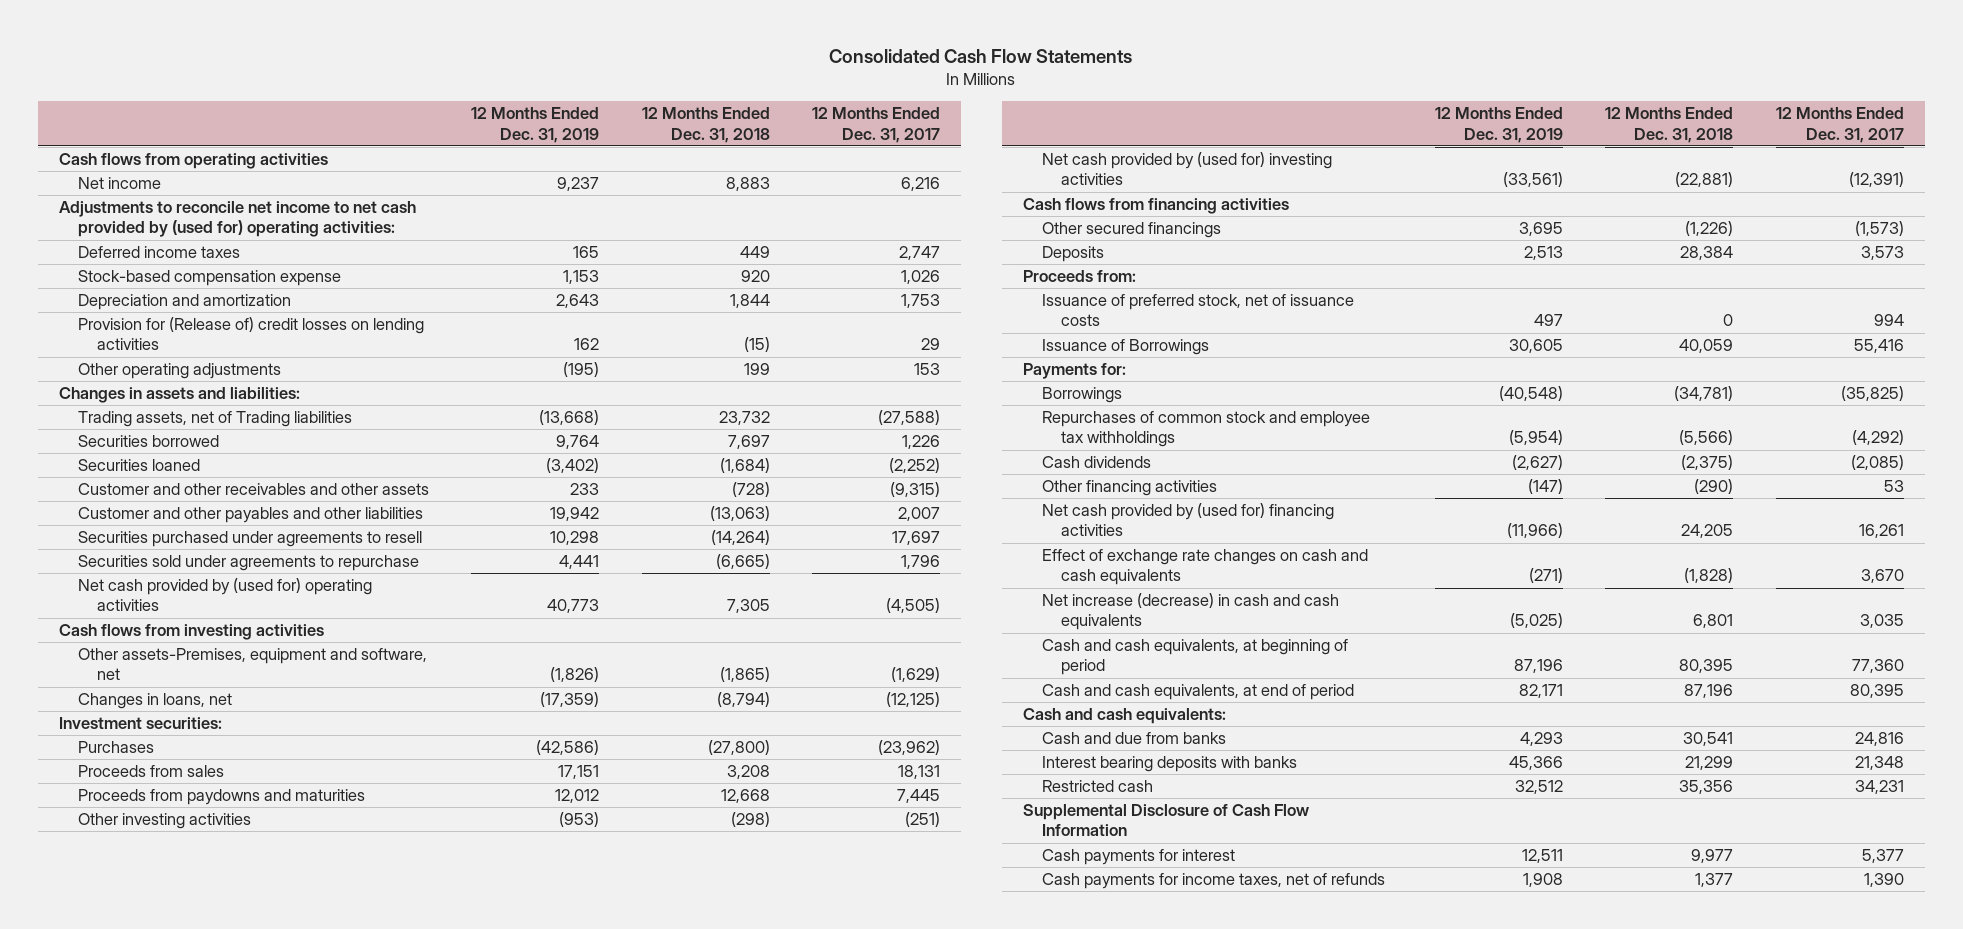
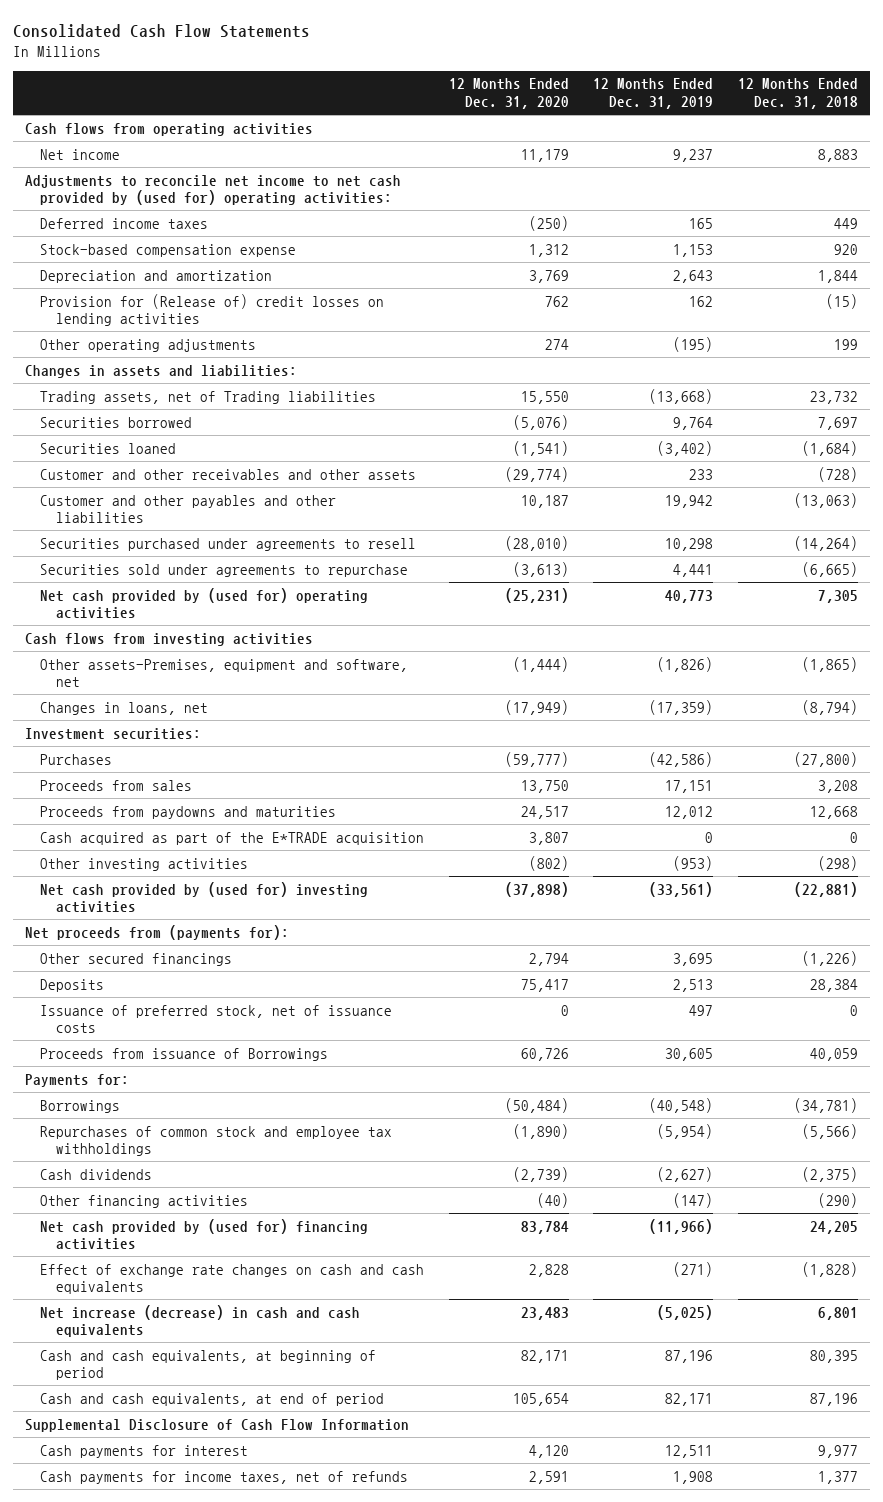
[811,107,940,143] 12 Months Ended Dec. 31, 2017 -> none
none -> [448,78,569,110] 12 Months Ended Dec. 31, 2020
none -> [40,831,425,845] Cash acquired as part of the E*TRADE acquisition
[1022,198,1289,215] Cash flows from financing activities -> none
none -> [25,924,290,940] Net proceeds from (payments for):
[1022,270,1136,283] Proceeds from: -> none
[1041,339,1209,356] Issuance of Borrowings -> [40,1047,329,1061] Proceeds from issuance of Borrowings
[1022,708,1226,725] Cash and cash equivalents: -> none
[1041,732,1226,745] Cash and due from banks -> none
[1041,756,1297,773] Interest bearing deposits with banks -> none
[1041,780,1153,793] Restricted cash -> none

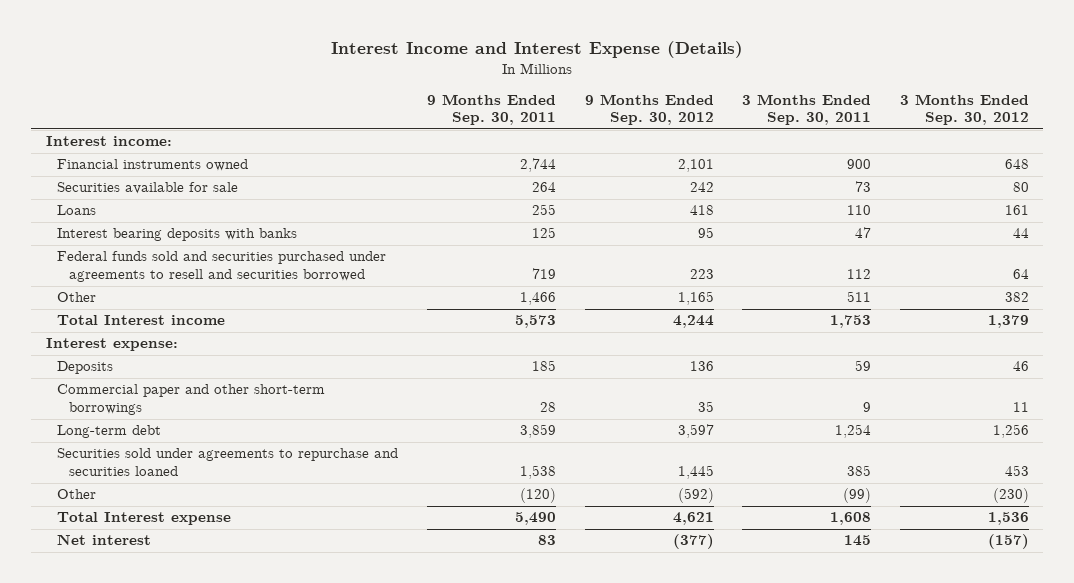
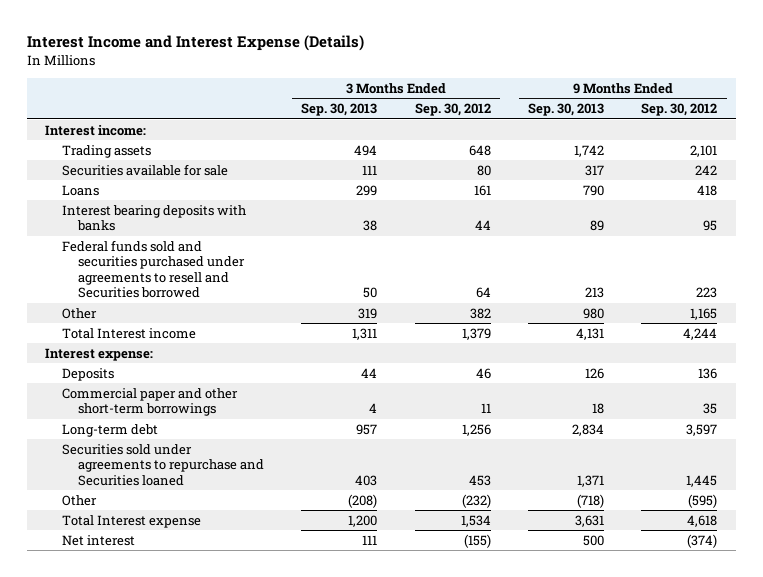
[426,93,556,126] 9 Months Ended Sep. 30, 2011 -> none
[742,93,872,126] 3 Months Ended Sep. 30, 2011 -> none
none -> [301,103,378,117] Sep. 30, 2013
none -> [528,103,605,117] Sep. 30, 2013
[57,159,249,172] Financial instruments owned -> [61,144,151,158] Trading assets
[57,251,387,283] Federal funds sold and securities purchased under agreements to resell and securities borrowed -> [61,239,246,298] Federal funds sold and securities purchased under agreements to resell and Securities borrowed
[57,448,399,477] Securities sold under agreements to repurchase and securities loaned -> [61,443,265,486] Securities sold under agreements to repurchase and Securities loaned
[677,488,714,504] (592) -> [688,493,718,508] (595)
[992,488,1029,504] (230) -> [461,493,491,508] (232)
[672,512,714,526] 4,621 -> [687,514,718,527] 4,618
[987,512,1029,526] 1,536 -> [460,514,491,527] 1,534
[672,534,714,550] (377) -> [687,533,718,548] (374)
[987,534,1029,550] (157) -> [463,533,491,548] (155)

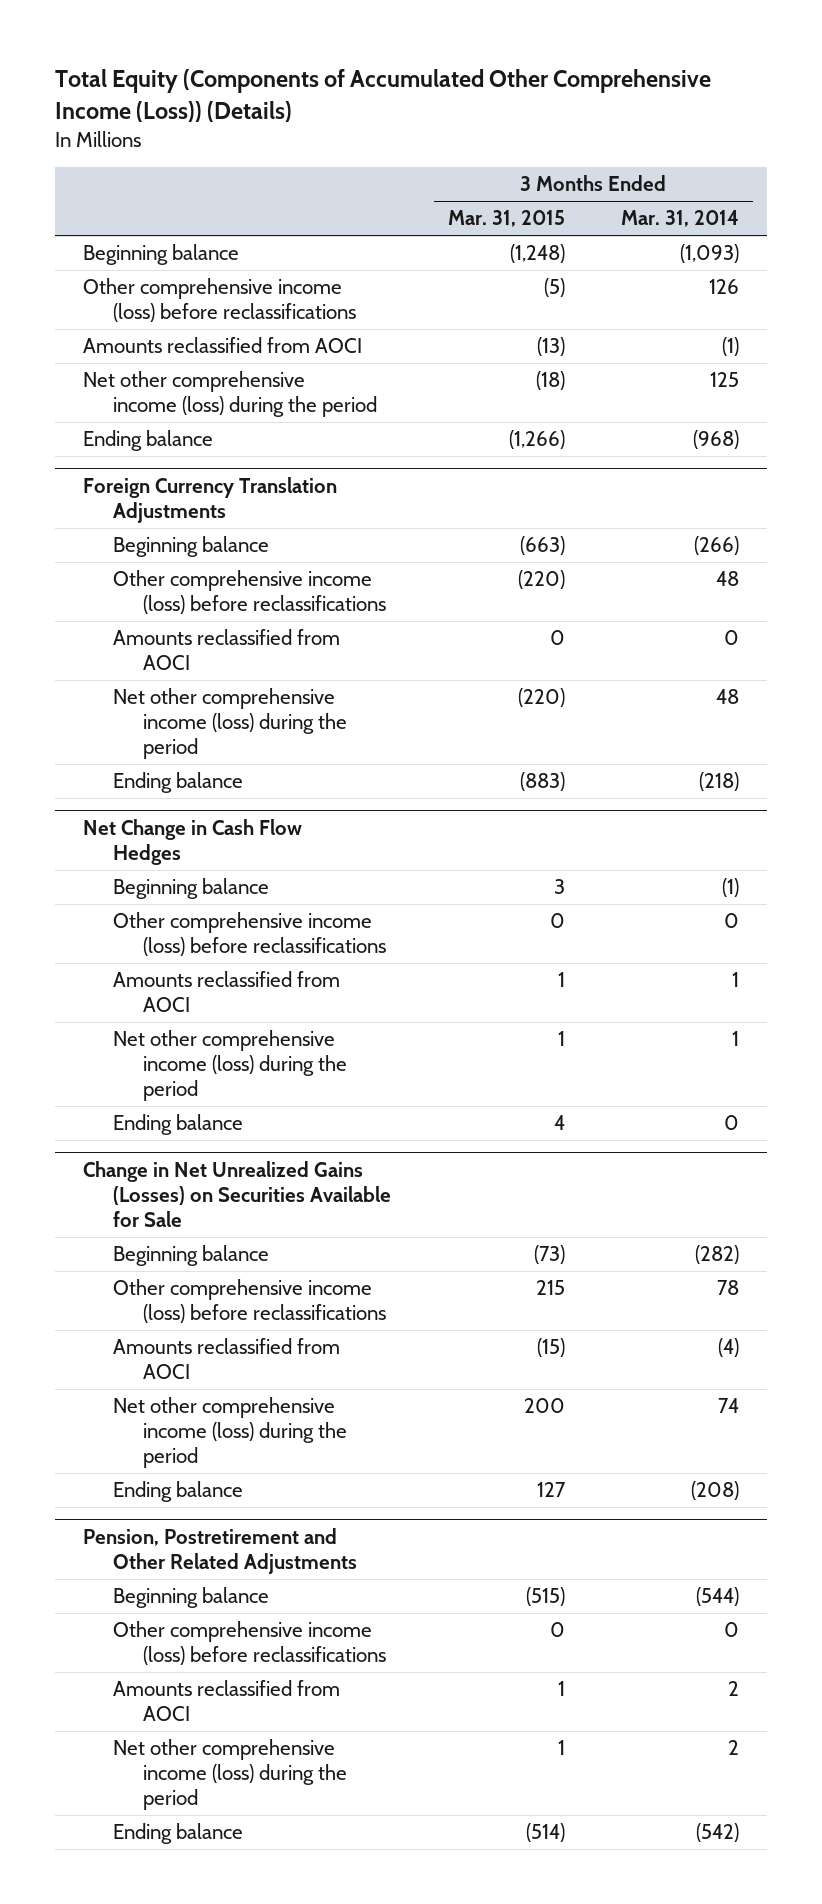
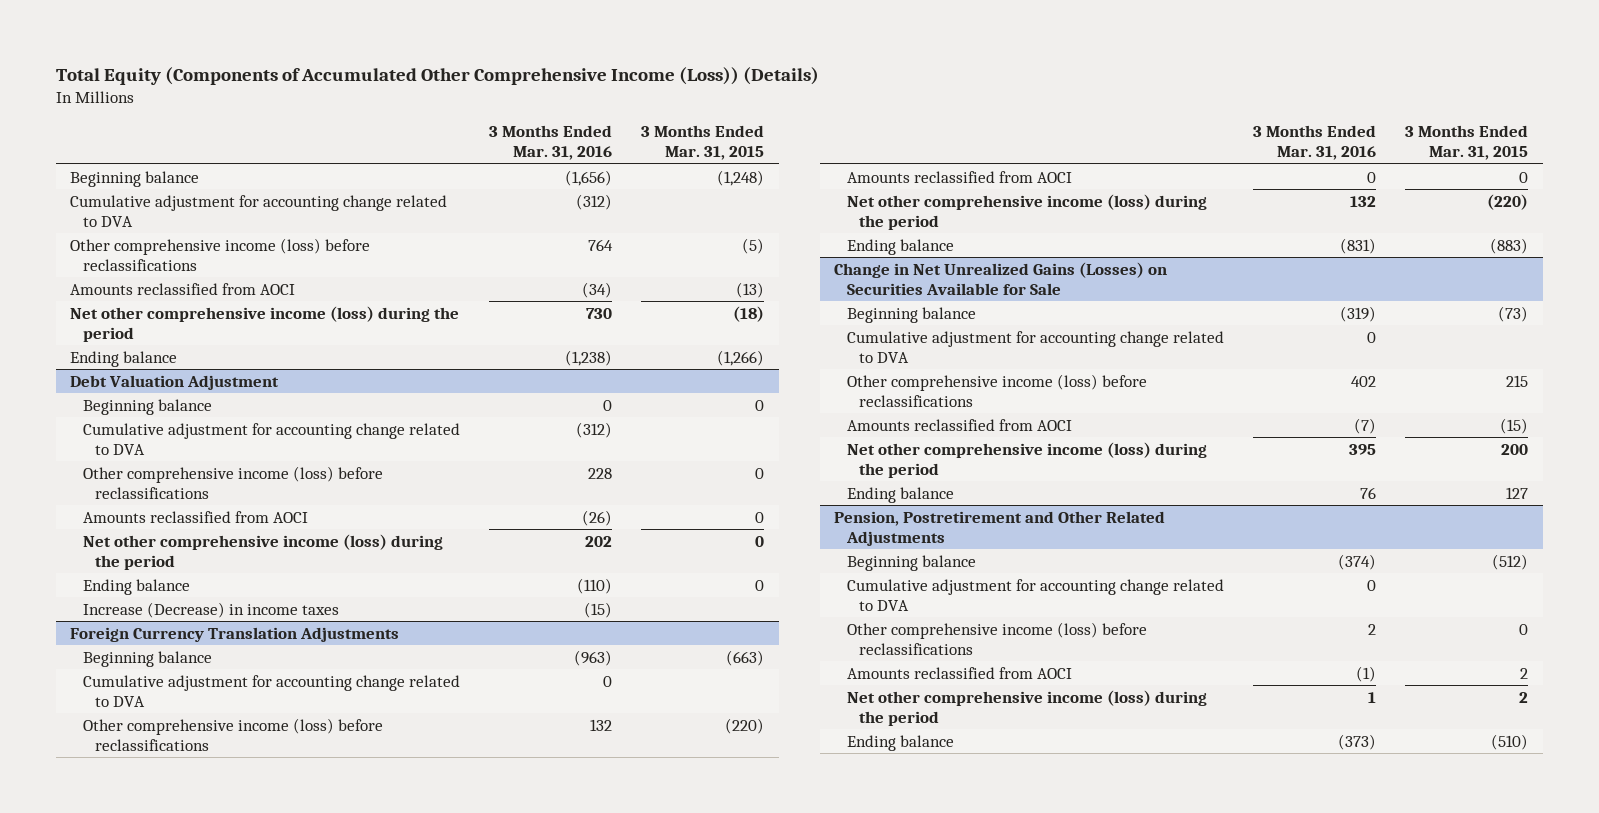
[620,210,739,228] Mar. 31, 2014 -> none
none -> [489,125,613,161] 3 Months Ended Mar. 31, 2016
none -> [70,194,448,227] Cumulative adjustment for accounting change related to DVA
none -> [70,374,280,390] Debt Valuation Adjustment
none -> [82,398,212,415] Beginning balance
none -> [82,422,460,455] Cumulative adjustment for accounting change related to DVA
none -> [82,465,383,499] Other comprehensive income (loss) before reclassifications
none -> [82,510,308,523] Amounts reclassified from AOCI
none -> [82,533,443,570] Net other comprehensive income (loss) during the period
none -> [82,578,190,595] Ending balance
none -> [82,601,339,618] Increase (Decrease) in income taxes
none -> [82,674,460,707] Cumulative adjustment for accounting change related to DVA
[83,818,303,865] Net Change in Cash Flow Hedges -> none
[113,878,270,900] Beginning balance -> none
[113,912,387,957] Other comprehensive income (loss) before reclassifications -> none
[113,971,341,1013] Amounts reclassified from AOCI -> none
[113,1030,348,1102] Net other comprehensive income (loss) during the period -> none
[113,1114,244,1136] Ending balance -> none
none -> [846,330,1224,363] Cumulative adjustment for accounting change related to DVA
[525,1587,565,1607] (515) -> [1492,553,1529,570] (512)
none -> [846,578,1224,611] Cumulative adjustment for accounting change related to DVA
[557,1681,565,1697] 1 -> [1520,667,1529,679] 2
[557,1740,565,1756] 1 -> [1519,691,1529,703] 2
[525,1823,565,1843] (514) -> [1491,733,1529,750] (510)

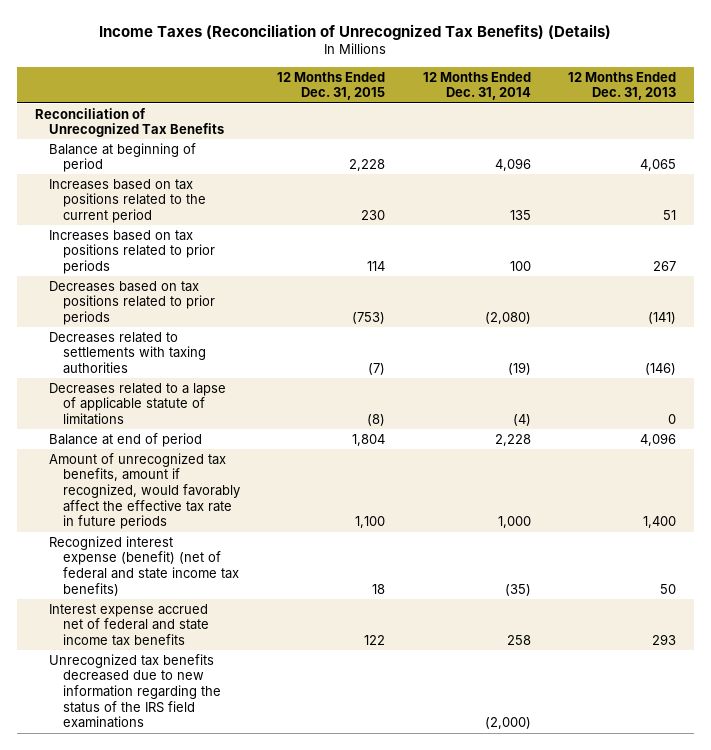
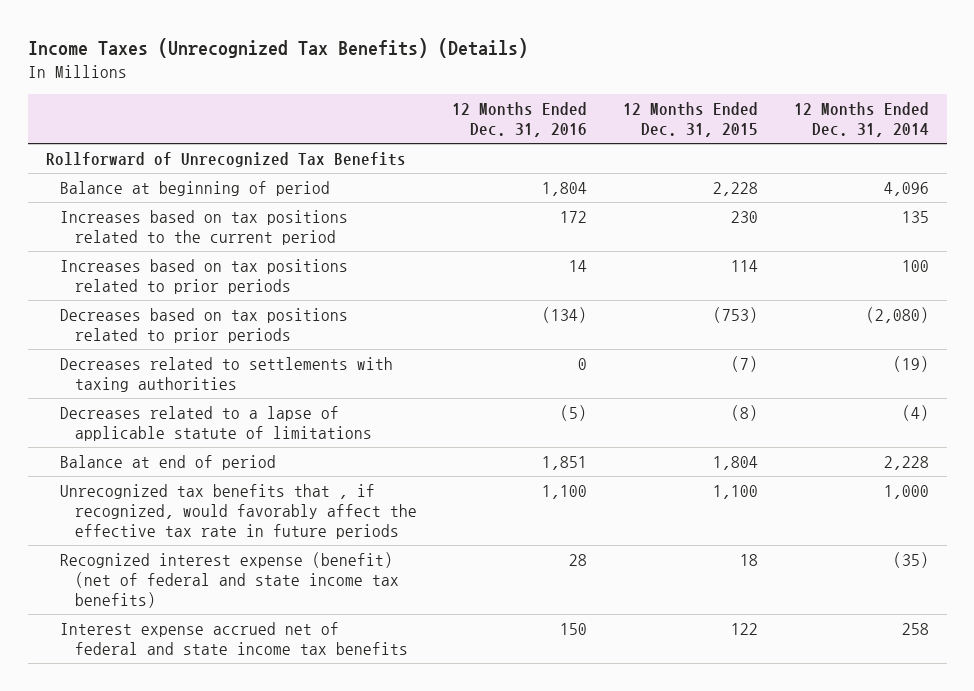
[99,23,612,40] Income Taxes (Reconciliation of Unrecognized Tax Benefits) (Details) -> [27,38,528,59] Income Taxes (Unrecognized Tax Benefits) (Details)
[567,71,676,101] 12 Months Ended Dec. 31, 2013 -> none
none -> [452,102,588,138] 12 Months Ended Dec. 31, 2016
[35,107,225,138] Reconciliation of Unrecognized Tax Benefits -> [45,151,406,167] Rollforward of Unrecognized Tax Benefits
[49,452,240,530] Amount of unrecognized tax benefits, amount if recognized, would favorably affect the effective tax rate in future periods -> [60,483,417,540] Unrecognized tax benefits that , if recognized, would favorably affect the effective tax rate in future periods
[49,653,221,729] Unrecognized tax benefits decreased due to new information regarding the status of the IRS field examinations -> none

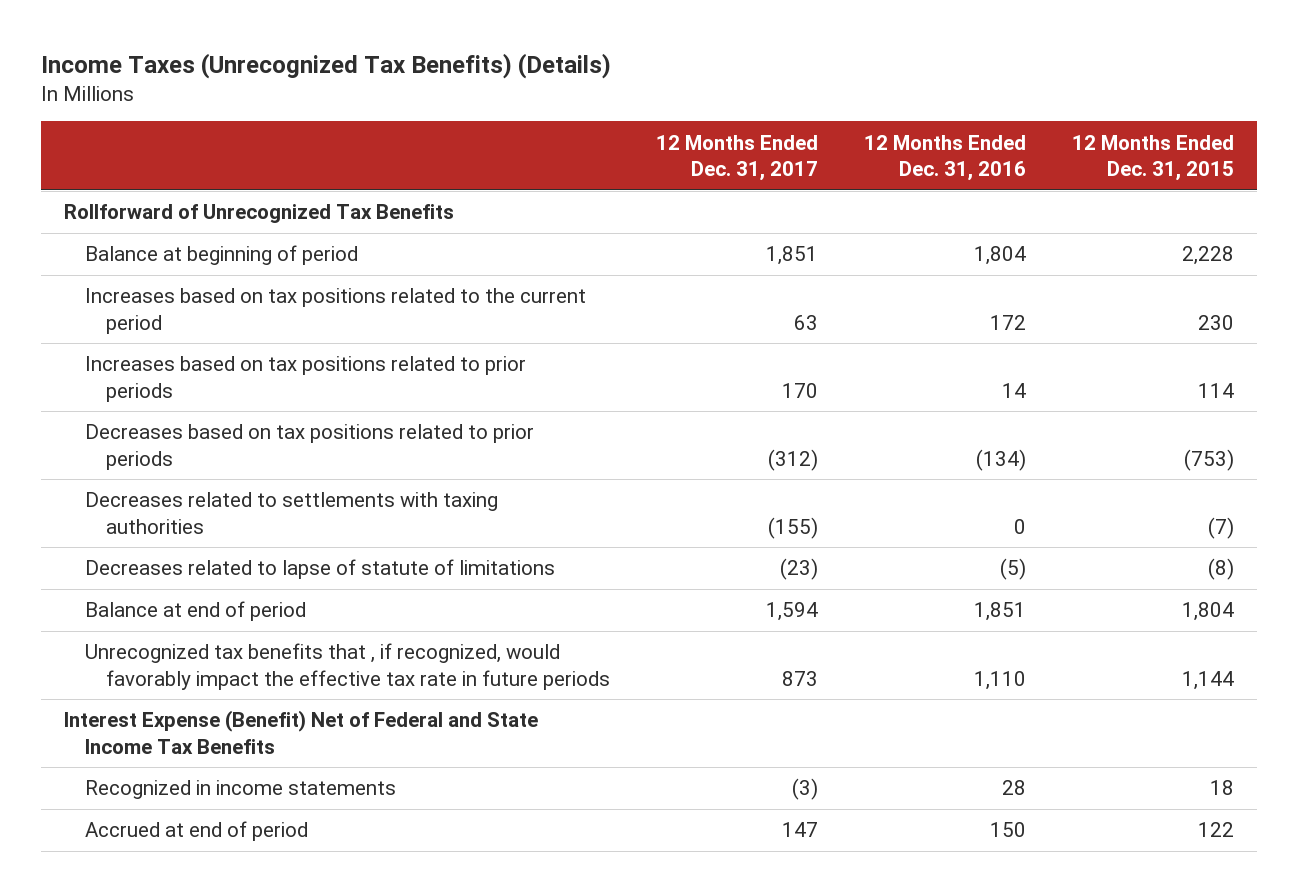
[793,102,929,138] 12 Months Ended Dec. 31, 2014 -> none
none -> [655,134,818,181] 12 Months Ended Dec. 31, 2017
[60,405,372,442] Decreases related to a lapse of applicable statute of limitations -> [84,559,555,580] Decreases related to lapse of statute of limitations
[60,483,417,540] Unrecognized tax benefits that , if recognized, would favorably affect the effective tax rate in future periods -> [84,643,610,690] Unrecognized tax benefits that , if recognized, would favorably impact the effective tax rate in future periods
[542,484,588,499] 1,100 -> [973,670,1026,690] 1,110
[713,484,759,499] 1,100 -> [1181,670,1234,690] 1,144
none -> [63,710,538,754] Interest Expense (Benefit) Net of Federal and State Income Tax Benefits
[60,551,399,609] Recognized interest expense (benefit) (net of federal and state income tax benefits) -> [84,780,396,800] Recognized in income statements
[60,621,408,656] Interest expense accrued net of federal and state income tax benefits -> [84,821,308,842] Accrued at end of period

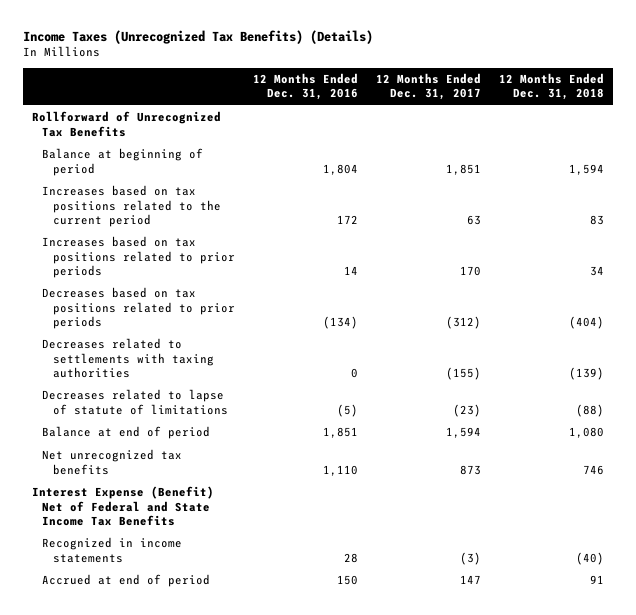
[1071,134,1234,181] 12 Months Ended Dec. 31, 2015 -> none
none -> [498,73,604,101] 12 Months Ended Dec. 31, 2018
[84,643,610,690] Unrecognized tax benefits that , if recognized, would favorably impact the effective tax rate in future periods -> [42,449,183,475] Net unrecognized tax benefits

